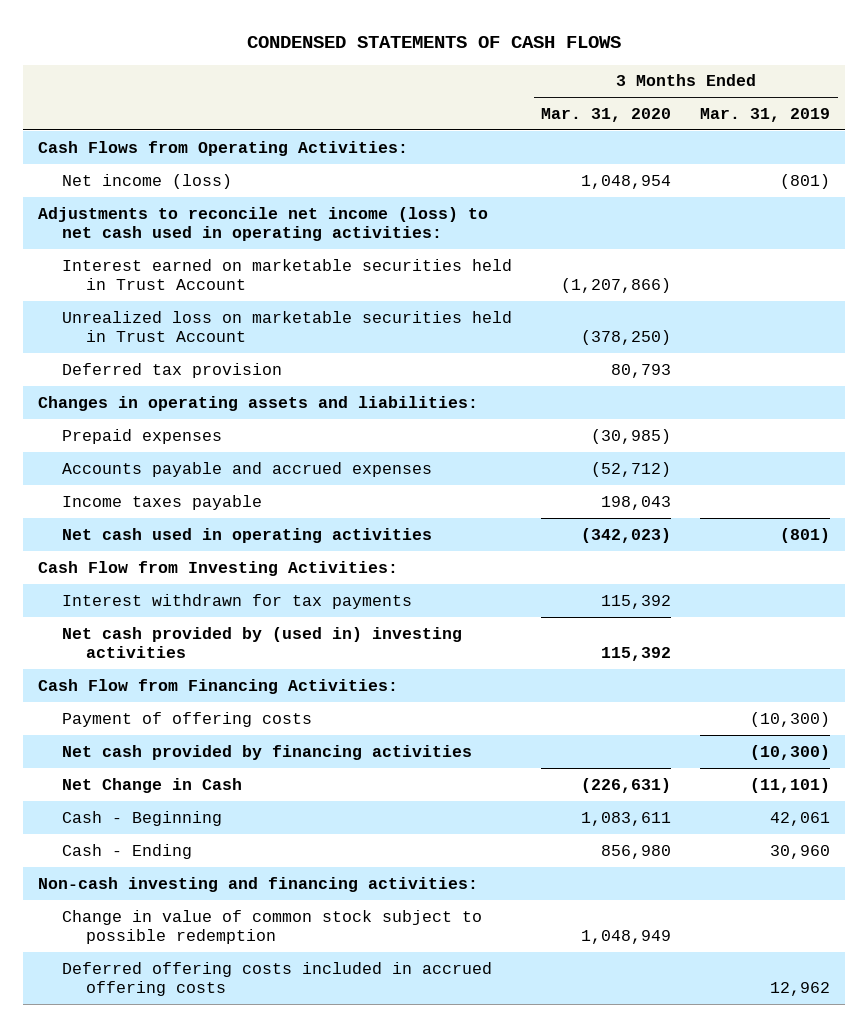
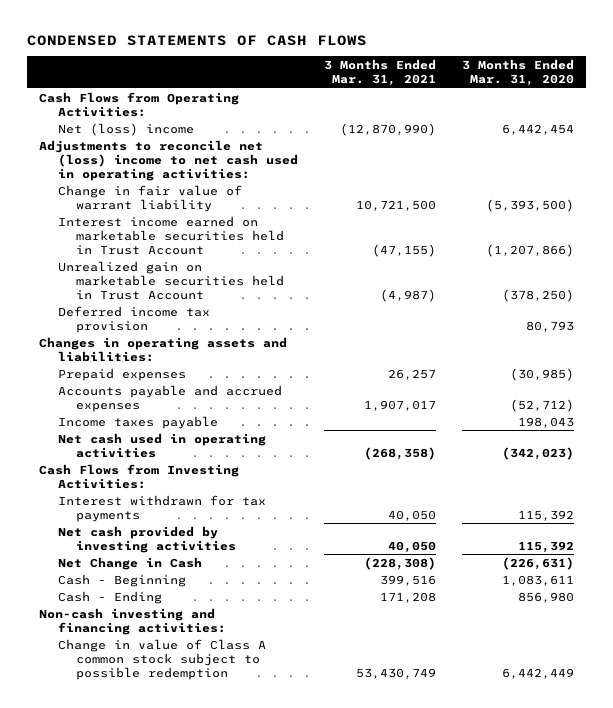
[700,107,831,122] Mar. 31, 2019 -> none
none -> [323,59,436,87] 3 Months Ended Mar. 31, 2021
[61,173,232,189] Net income (loss) -> [57,122,194,136] Net (loss) income
[581,174,672,189] 1,048,954 -> [501,123,574,135] 6,442,454
[37,206,488,242] Adjustments to reconcile net income (loss) to net cash used in operating activities: -> [39,139,298,181] Adjustments to reconcile net (loss) income to net cash used in operating activities:
none -> [57,184,242,212] Change in fair value of warrant liability
[61,258,512,291] Interest earned on marketable securities held in Trust Account -> [57,215,285,255] Interest income earned on marketable securities held in Trust Account
[61,310,512,343] Unrealized loss on marketable securities held in Trust Account -> [57,260,285,300] Unrealized gain on marketable securities held in Trust Account
[61,362,282,378] Deferred tax provision -> [57,305,210,333] Deferred income tax provision
[37,560,398,576] Cash Flow from Investing Activities: -> [39,463,240,489] Cash Flows from Investing Activities:
[37,678,398,694] Cash Flow from Financing Activities: -> none
[61,711,312,727] Payment of offering costs -> none
[61,744,472,760] Net cash provided by financing activities -> none
[61,626,462,659] Net cash provided by (used in) investing activities -> [57,525,237,553] Net cash provided by investing activities
[61,961,492,997] Deferred offering costs included in accrued offering costs -> none
[61,909,482,945] Change in value of common stock subject to possible redemption -> [57,638,266,680] Change in value of Class A common stock subject to possible redemption
[581,930,672,945] 1,048,949 -> [501,667,574,679] 6,442,449

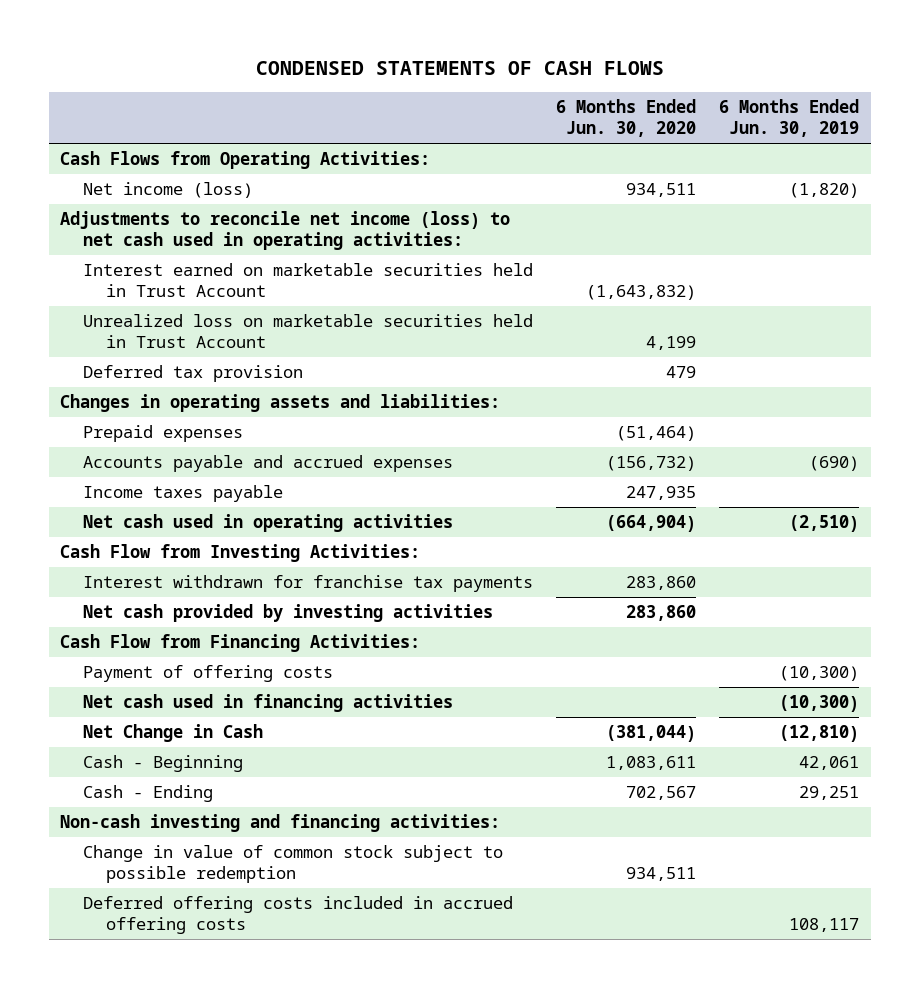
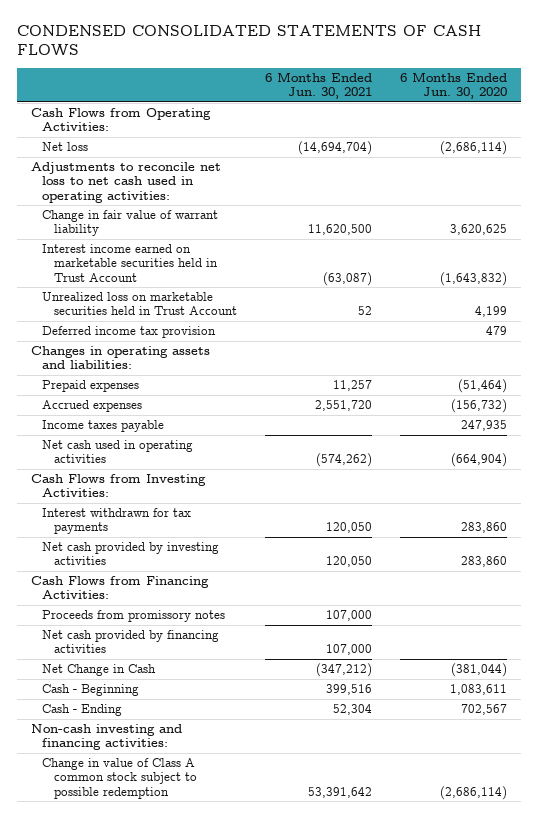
[255,61,664,76] CONDENSED STATEMENTS OF CASH FLOWS -> [16,24,481,57] CONDENSED CONSOLIDATED STATEMENTS OF CASH FLOWS
[719,99,860,138] 6 Months Ended Jun. 30, 2019 -> none
none -> [264,71,372,100] 6 Months Ended Jun. 30, 2021
[83,182,254,199] Net income (loss) -> [42,142,89,152] Net loss
[626,183,697,198] 934,511 -> [439,141,507,156] (2,686,114)
[60,211,511,251] Adjustments to reconcile net income (loss) to net cash used in operating activities: -> [30,162,221,203] Adjustments to reconcile net loss to net cash used in operating activities:
none -> [42,210,219,237] Change in fair value of warrant liability
[83,263,534,298] Interest earned on marketable securities held in Trust Account -> [42,244,218,282] Interest income earned on marketable securities held in Trust Account
[83,365,304,383] Deferred tax provision -> [42,326,217,339] Deferred income tax provision
[83,455,454,473] Accounts payable and accrued expenses -> [42,400,143,413] Accrued expenses
[60,544,421,563] Cash Flow from Investing Activities: -> [30,474,206,498] Cash Flows from Investing Activities:
[83,575,534,593] Interest withdrawn for franchise tax payments -> [42,508,192,535] Interest withdrawn for tax payments
[83,665,334,683] Payment of offering costs -> none
[60,634,421,653] Cash Flow from Financing Activities: -> [30,576,209,600] Cash Flows from Financing Activities:
none -> [42,610,226,623] Proceeds from promissory notes
[83,694,454,713] Net cash used in financing activities -> [42,630,220,654] Net cash provided by financing activities
[83,896,514,935] Deferred offering costs included in accrued offering costs -> none
[83,845,504,884] Change in value of common stock subject to possible redemption -> [42,758,197,799] Change in value of Class A common stock subject to possible redemption
[626,867,697,882] 934,511 -> [439,785,507,800] (2,686,114)

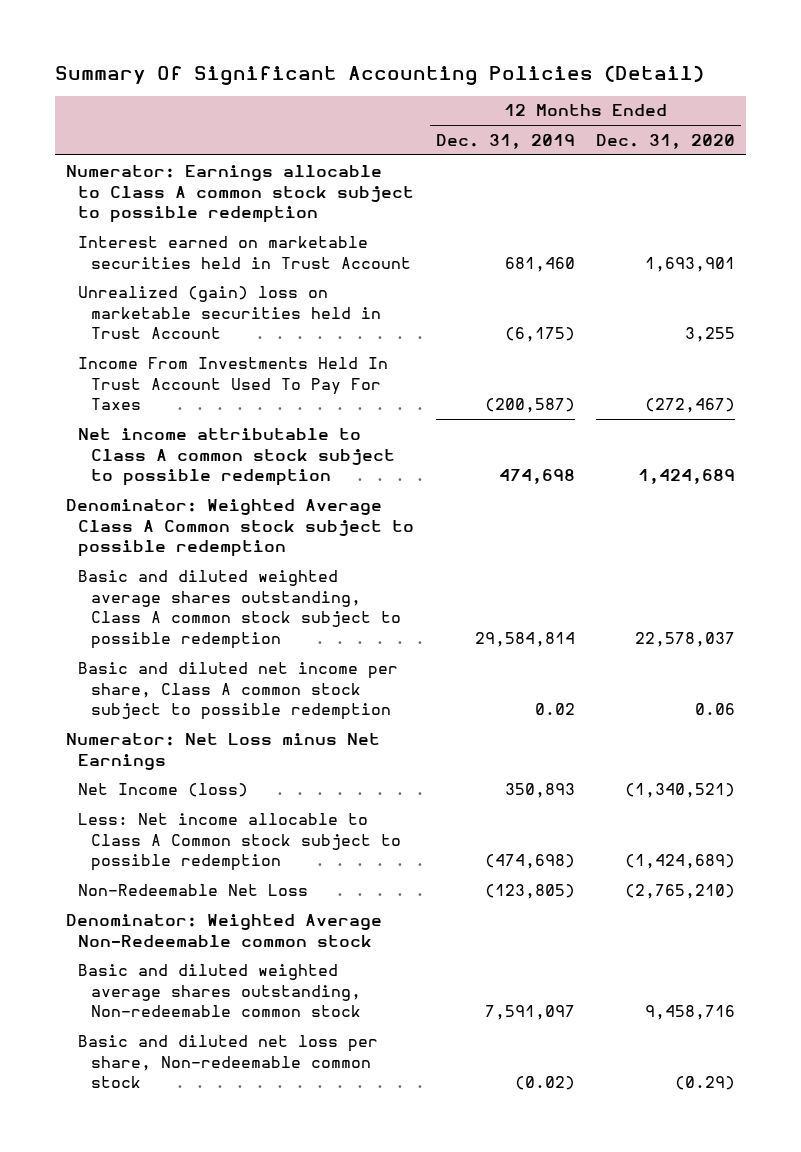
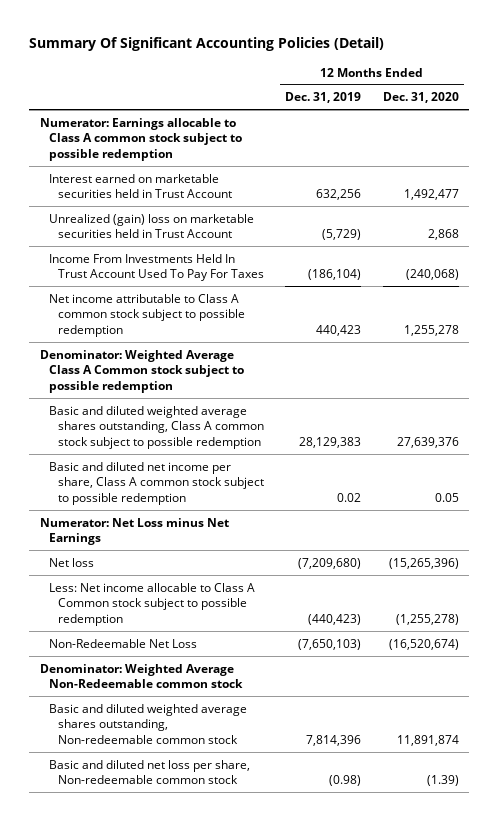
[504,256,575,272] 681,460 -> [316,189,362,201] 632,256
[645,256,736,272] 1,693,901 -> [403,189,459,201] 1,492,477
[504,327,575,343] (6,175) -> [322,229,362,241] (5,729)
[685,327,736,343] 3,255 -> [427,229,459,241] 2,868
[484,398,575,414] (200,587) -> [308,269,362,281] (186,104)
[645,398,736,414] (272,467) -> [405,269,459,281] (240,068)
[498,469,575,485] 474,698 -> [316,324,362,336] 440,423
[638,469,736,485] 1,424,689 -> [403,324,459,336] 1,255,278
[474,632,575,648] 29,584,814 -> [299,436,362,448] 28,129,383
[635,632,736,648] 22,578,037 -> [396,436,459,448] 27,639,376
[695,703,736,716] 0.06 -> [434,492,459,502] 0.05
[78,782,249,797] Net Income (loss) -> [48,557,94,567] Net loss
[504,782,575,798] 350,893 -> [298,557,362,569] (7,209,680)
[625,782,736,798] (1,340,521) -> [388,557,459,569] (15,265,396)
[484,854,575,870] (474,698) -> [308,613,362,625] (440,423)
[625,854,736,870] (1,424,689) -> [395,613,459,625] (1,255,278)
[484,883,575,899] (123,805) -> [298,638,362,650] (7,650,103)
[625,883,736,899] (2,765,210) -> [388,638,459,650] (16,520,674)
[484,1005,575,1021] 7,591,097 -> [306,734,362,746] 7,814,396
[645,1005,736,1021] 9,458,716 -> [396,734,459,746] 11,891,874
[514,1076,575,1091] (0.02) -> [329,775,362,787] (0.98)
[675,1076,736,1091] (0.29) -> [426,775,459,787] (1.39)

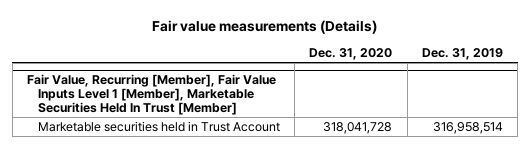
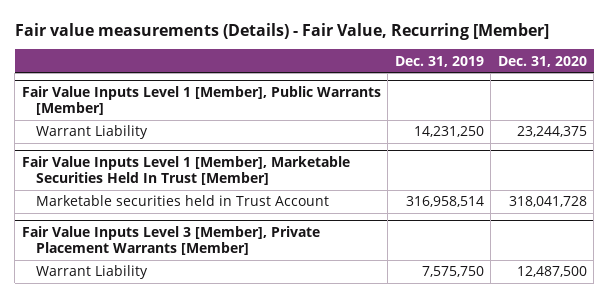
[151,20,377,35] Fair value measurements (Details) -> [14,22,549,40] Fair value measurements (Details) - Fair Value, Recurring [Member]
none -> [21,86,381,116] Fair Value Inputs Level 1 [Member], Public Warrants [Member]
none -> [36,125,149,140] Warrant Liability
[27,73,277,116] Fair Value, Recurring [Member], Fair Value Inputs Level 1 [Member], Marketable Securities Held In Trust [Member] -> [21,156,350,186] Fair Value Inputs Level 1 [Member], Marketable Securities Held In Trust [Member]
none -> [21,226,320,256] Fair Value Inputs Level 3 [Member], Private Placement Warrants [Member]
none -> [36,265,149,280] Warrant Liability

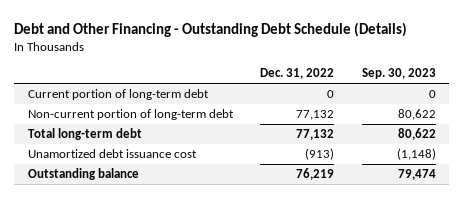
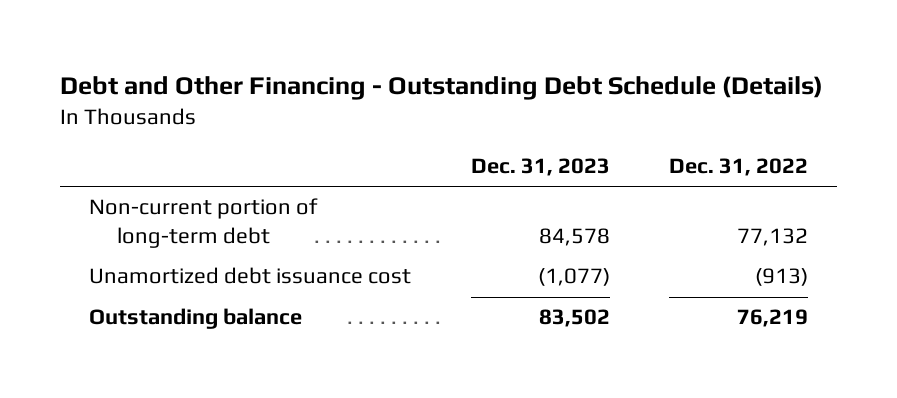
[361,68,436,80] Sep. 30, 2023 -> none
none -> [470,158,610,177] Dec. 31, 2023
[27,89,209,101] Current portion of long-term debt -> none
[27,128,142,141] Total long-term debt -> none

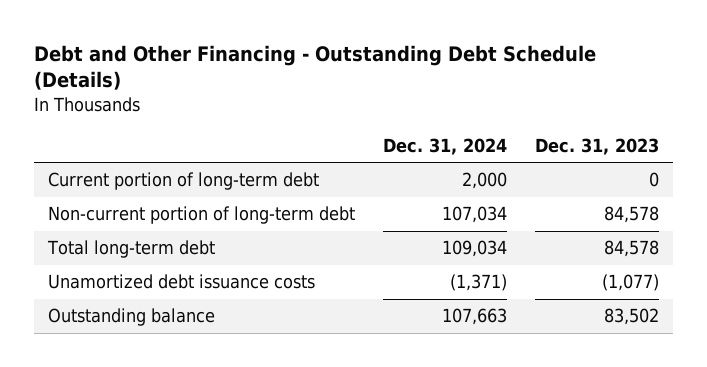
[668,158,808,177] Dec. 31, 2022 -> none
none -> [382,137,507,155] Dec. 31, 2024
none -> [47,172,319,191] Current portion of long-term debt
none -> [46,240,215,259] Total long-term debt
[89,267,412,285] Unamortized debt issuance cost -> [47,274,315,290] Unamortized debt issuance costs

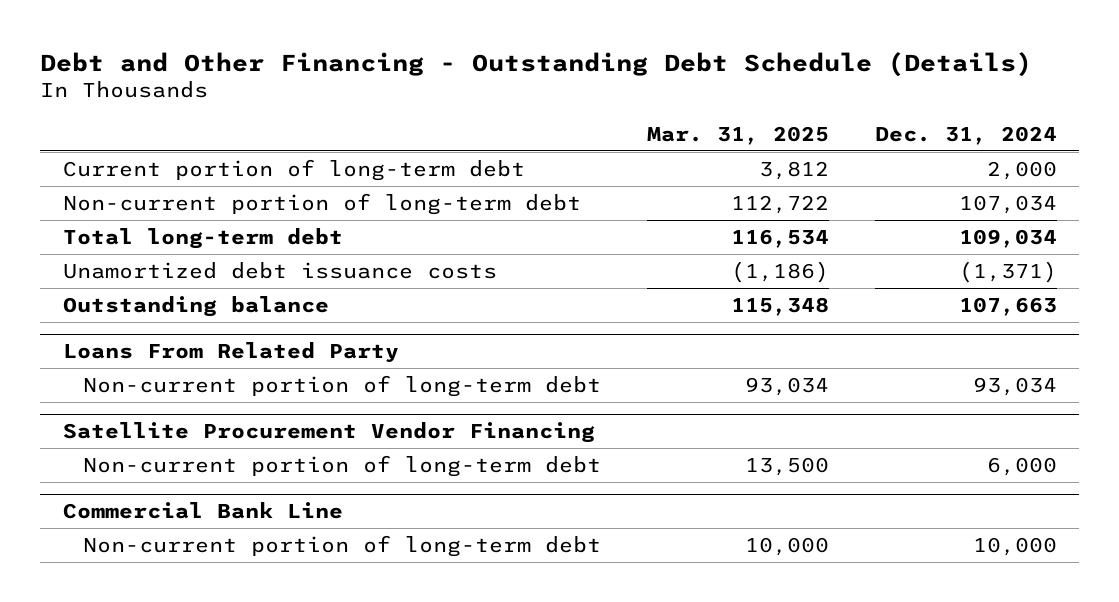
[534,137,659,155] Dec. 31, 2023 -> none
none -> [646,126,829,146] Mar. 31, 2025
none -> [62,341,399,363] Loans From Related Party
none -> [83,374,602,397] Non-current portion of long-term debt
none -> [62,421,595,443] Satellite Procurement Vendor Financing
none -> [83,454,602,477] Non-current portion of long-term debt
none -> [62,501,343,519] Commercial Bank Line
none -> [83,534,602,557] Non-current portion of long-term debt

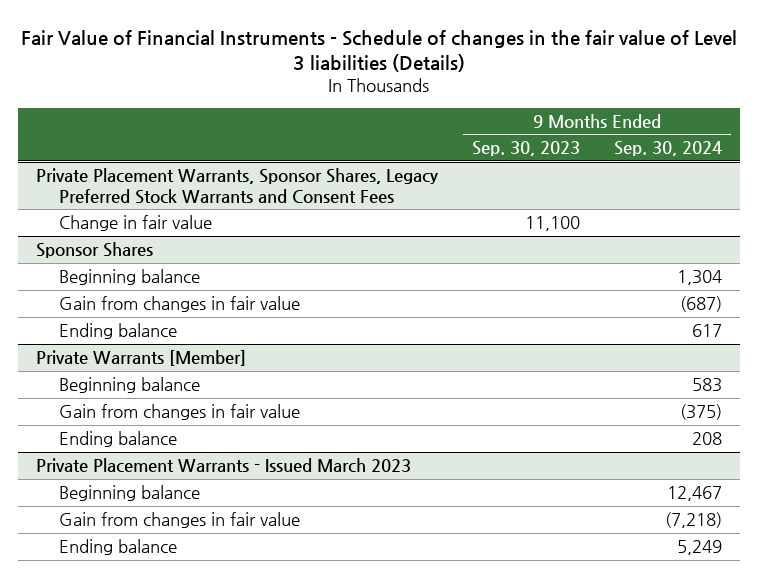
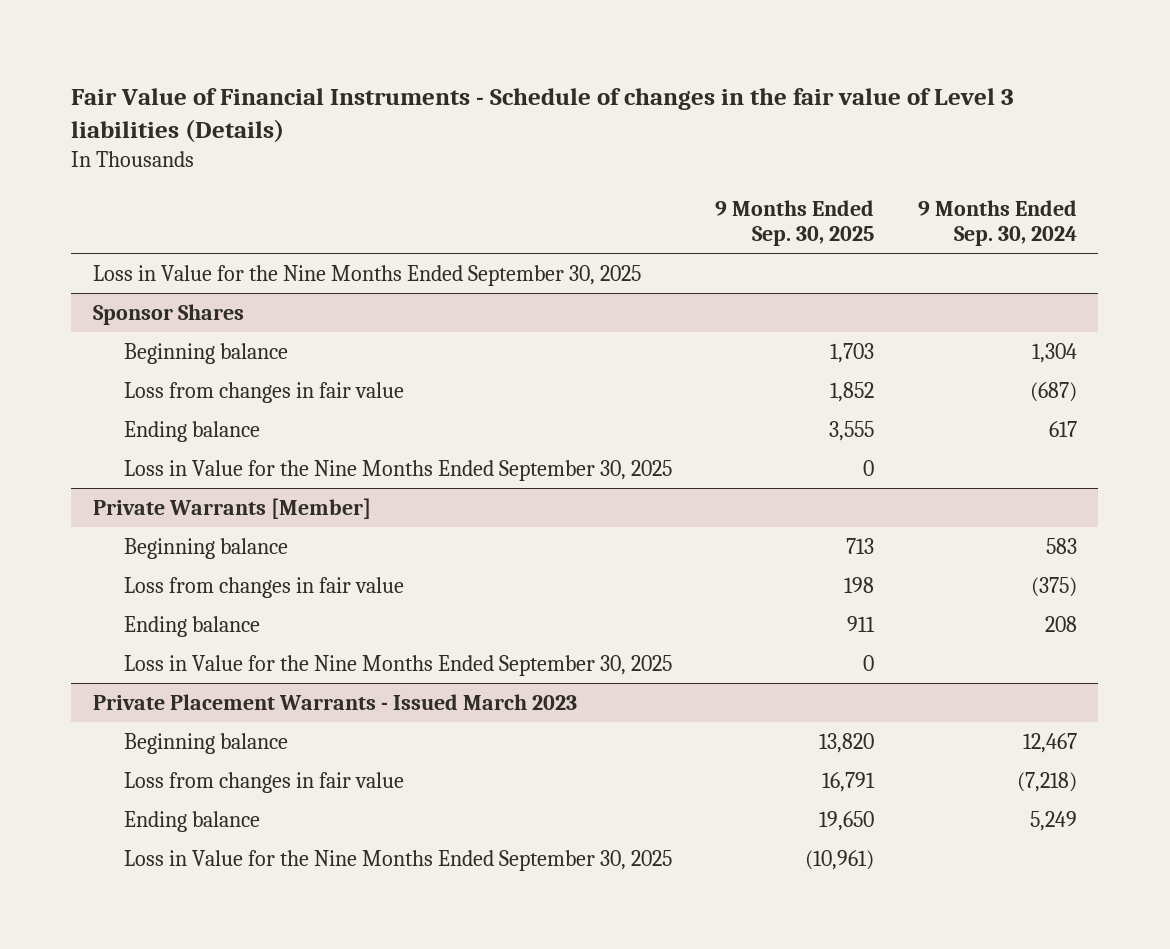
[472,141,581,157] Sep. 30, 2023 -> none
none -> [715,199,875,247] 9 Months Ended Sep. 30, 2025
[35,167,438,204] Private Placement Warrants, Sponsor Shares, Legacy Preferred Stock Warrants and Consent Fees -> none
[59,214,213,231] Change in fair value -> none
none -> [93,264,642,286] Loss in Value for the Nine Months Ended September 30, 2025
[59,295,301,312] Gain from changes in fair value -> [123,381,404,403] Loss from changes in fair value
none -> [123,459,672,481] Loss in Value for the Nine Months Ended September 30, 2025
[59,403,301,420] Gain from changes in fair value -> [123,576,404,598] Loss from changes in fair value
none -> [123,654,672,676] Loss in Value for the Nine Months Ended September 30, 2025
[59,511,301,528] Gain from changes in fair value -> [123,771,404,793] Loss from changes in fair value
none -> [123,849,672,871] Loss in Value for the Nine Months Ended September 30, 2025

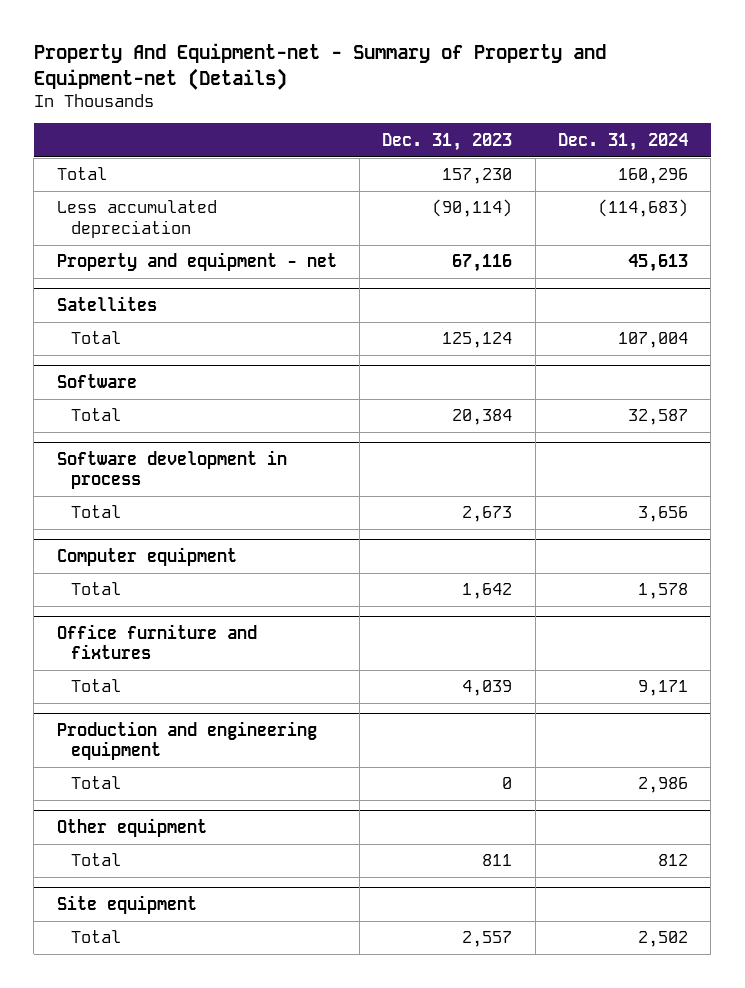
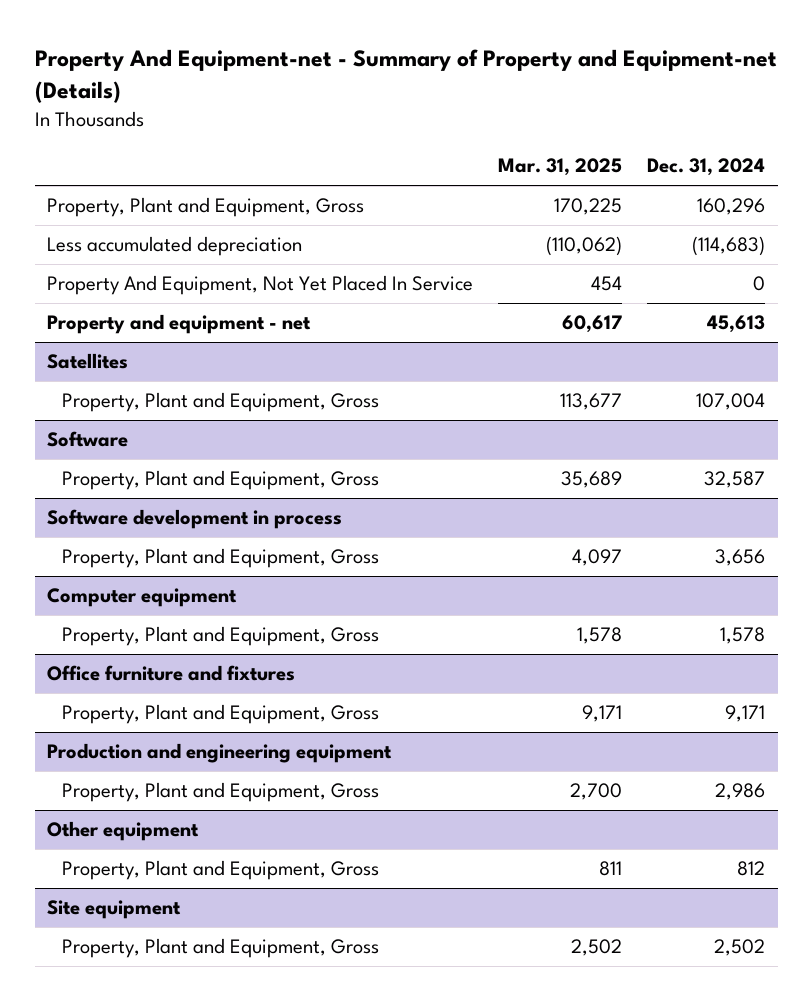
[382,132,513,151] Dec. 31, 2023 -> none
none -> [498,158,623,177] Mar. 31, 2025
[56,167,107,181] Total -> [47,197,365,218] Property, Plant and Equipment, Gross
none -> [47,275,474,296] Property And Equipment, Not Yet Placed In Service
[71,331,122,345] Total -> [62,392,380,413] Property, Plant and Equipment, Gross
[71,408,122,422] Total -> [62,470,380,491] Property, Plant and Equipment, Gross
[71,505,122,519] Total -> [62,548,380,569] Property, Plant and Equipment, Gross
[71,582,122,596] Total -> [62,626,380,647] Property, Plant and Equipment, Gross
[71,679,122,693] Total -> [62,704,380,725] Property, Plant and Equipment, Gross
[71,776,122,790] Total -> [62,782,380,803] Property, Plant and Equipment, Gross
[71,853,122,867] Total -> [62,860,380,881] Property, Plant and Equipment, Gross
[71,930,122,944] Total -> [62,938,380,959] Property, Plant and Equipment, Gross

